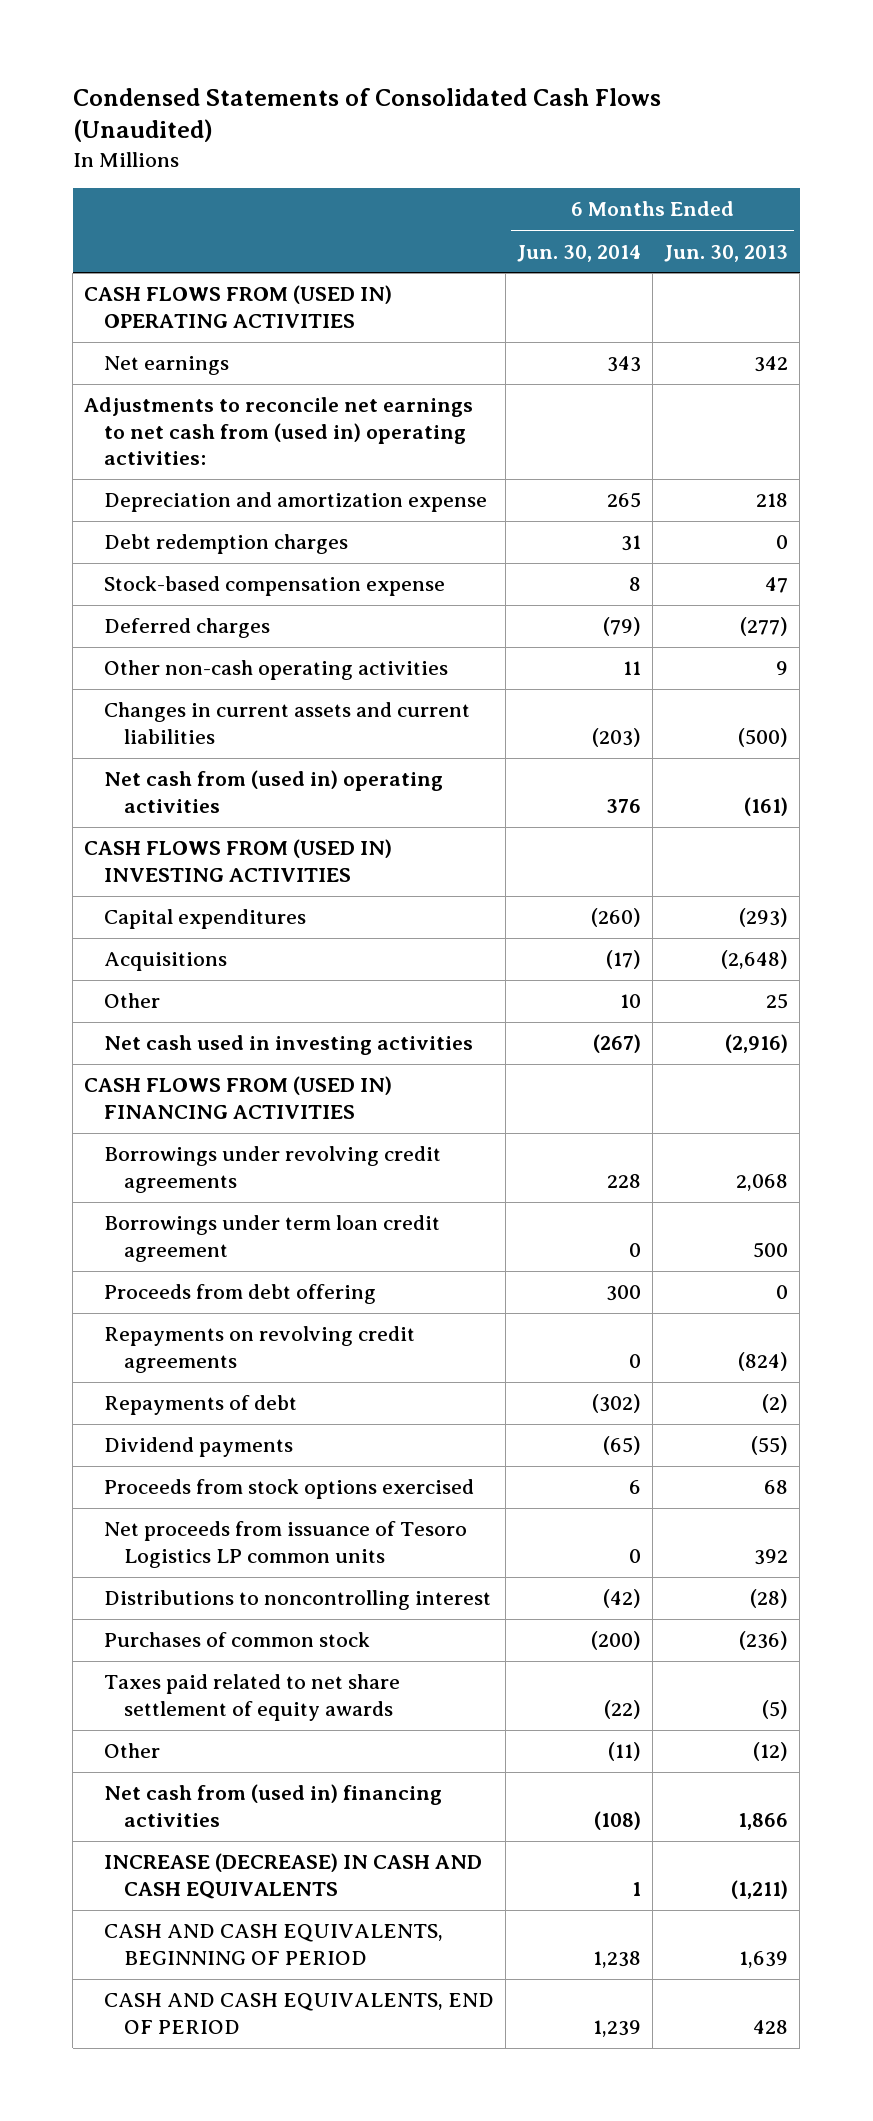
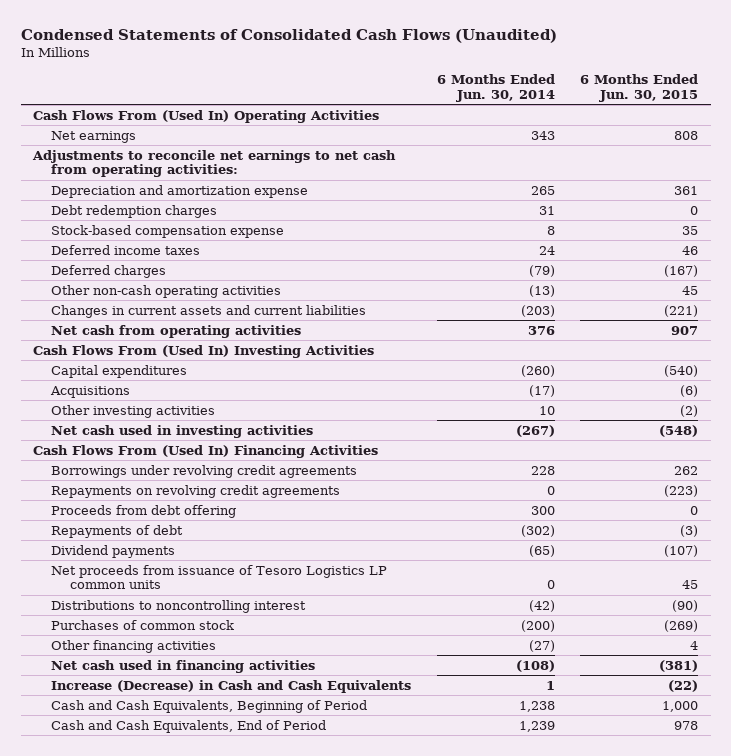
[664,244,789,262] Jun. 30, 2013 -> none
none -> [579,74,698,102] 6 Months Ended Jun. 30, 2015
[84,285,393,328] CASH FLOWS FROM (USED IN) OPERATING ACTIVITIES -> [33,109,380,123] Cash Flows From (Used In) Operating Activities
[84,397,474,466] Adjustments to reconcile net earnings to net cash from (used in) operating activities: -> [32,149,397,178] Adjustments to reconcile net earnings to net cash from operating activities:
none -> [51,244,201,255] Deferred income taxes
[623,661,642,676] 11 -> [528,284,555,297] (13)
[103,770,443,813] Net cash from (used in) operating activities -> [51,324,302,338] Net cash from operating activities
[84,839,393,882] CASH FLOWS FROM (USED IN) INVESTING ACTIVITIES -> [33,344,375,358] Cash Flows From (Used In) Investing Activities
[103,993,160,1009] Other -> [51,404,216,418] Other investing activities
[84,1076,393,1119] CASH FLOWS FROM (USED IN) FINANCING ACTIVITIES -> [33,444,379,458] Cash Flows From (Used In) Financing Activities
[103,1215,440,1262] Borrowings under term loan credit agreement -> none
[103,1284,376,1305] Proceeds from debt offering -> [51,504,237,518] Proceeds from debt offering
[103,1479,474,1500] Proceeds from stock options exercised -> none
[103,1674,400,1721] Taxes paid related to net share settlement of equity awards -> none
[103,1743,160,1759] Other -> [51,639,217,653] Other financing activities
[608,1742,642,1762] (11) -> [528,639,555,652] (27)
[103,1784,442,1827] Net cash from (used in) financing activities -> [51,659,316,673] Net cash used in financing activities
[103,1853,482,1899] INCREASE (DECREASE) IN CASH AND CASH EQUIVALENTS -> [51,679,412,693] Increase (Decrease) in Cash and Cash Equivalents
[103,1924,443,1965] CASH AND CASH EQUIVALENTS, BEGINNING OF PERIOD -> [51,699,368,713] Cash and Cash Equivalents, Beginning of Period
[103,1993,494,2034] CASH AND CASH EQUIVALENTS, END OF PERIOD -> [51,719,327,733] Cash and Cash Equivalents, End of Period

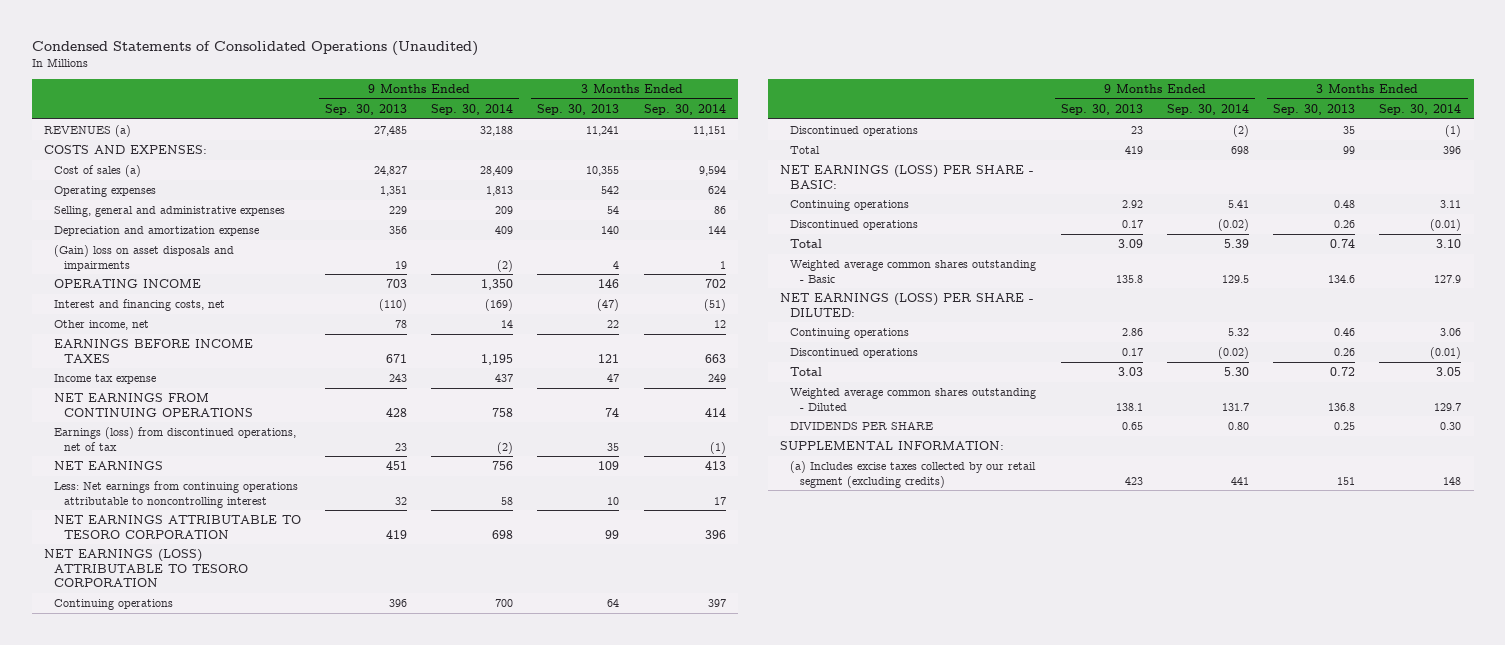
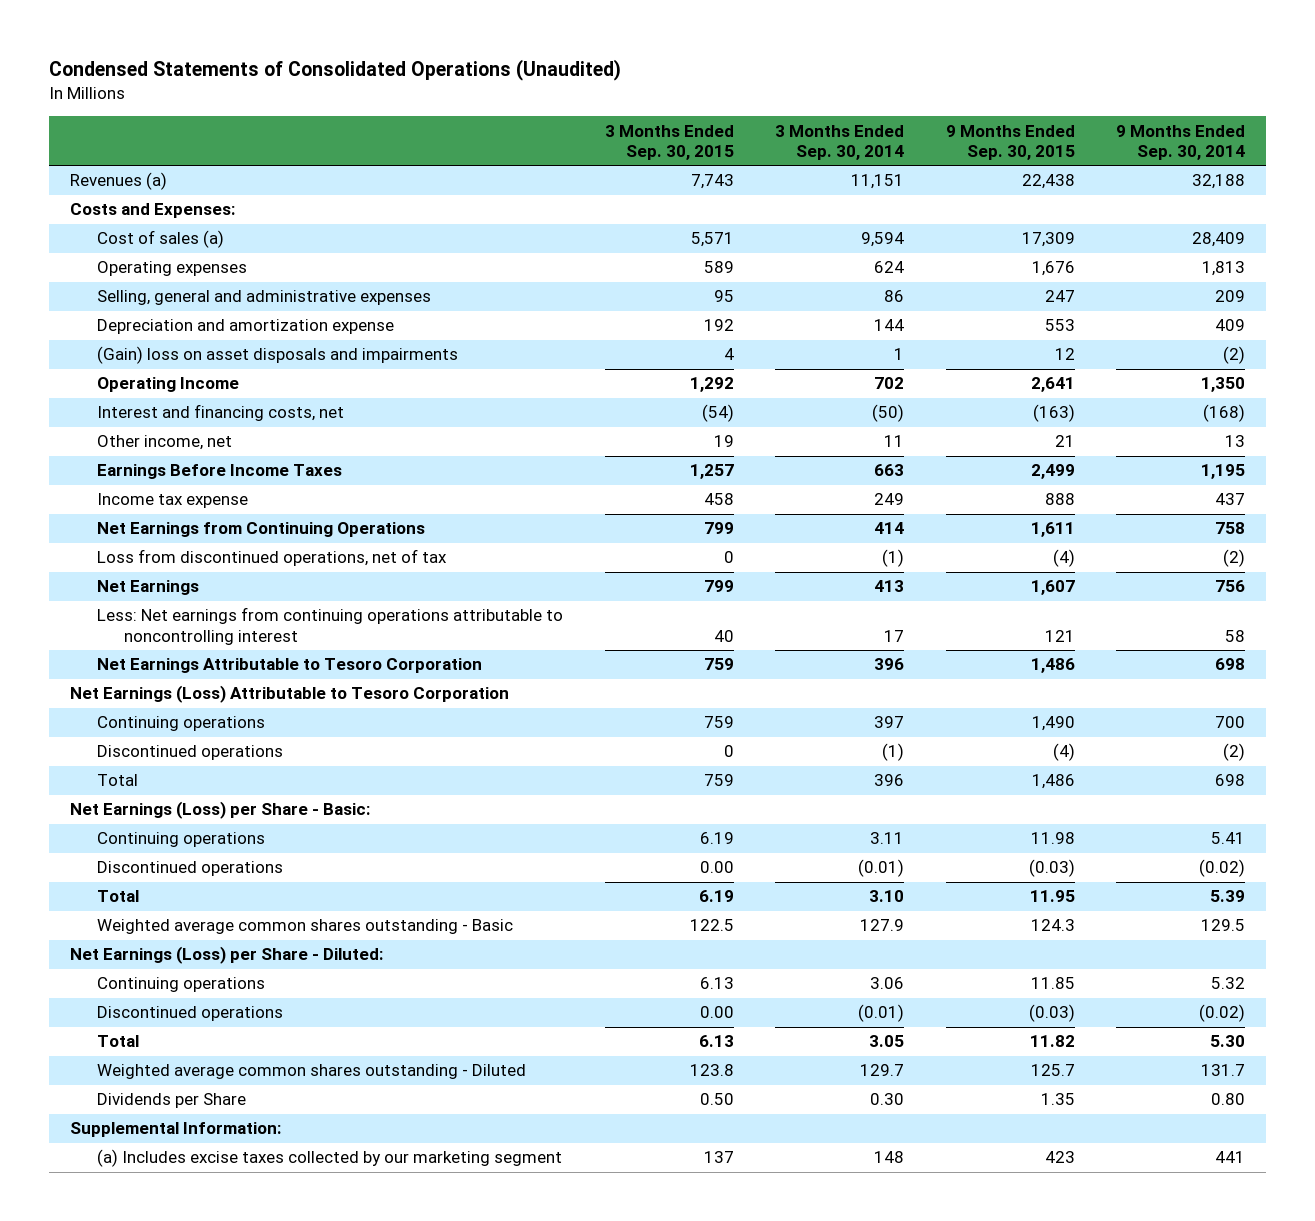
[325,103,408,115] Sep. 30, 2013 -> none
[537,103,620,115] Sep. 30, 2013 -> none
none -> [604,124,734,161] 3 Months Ended Sep. 30, 2015
none -> [945,124,1075,161] 9 Months Ended Sep. 30, 2015
[43,125,131,138] REVENUES (a) -> [69,172,167,191] Revenues (a)
[43,145,207,155] COSTS AND EXPENSES: -> [69,203,235,219] Costs and Expenses:
[53,279,201,289] OPERATING INCOME -> [97,377,240,393] Operating Income
[485,299,514,312] (169) -> [1203,404,1246,423] (168)
[703,299,726,312] (51) -> [872,404,905,423] (50)
[501,320,514,329] 14 -> [1225,435,1246,448] 13
[713,320,726,329] 12 -> [884,435,905,448] 11
[53,339,253,363] EARNINGS BEFORE INCOME TAXES -> [97,464,343,480] Earnings Before Income Taxes
[53,393,253,417] NET EARNINGS FROM CONTINUING OPERATIONS -> [97,522,426,538] Net Earnings from Continuing Operations
[53,427,296,451] Earnings (loss) from discontinued operations, net of tax -> [97,549,448,567] Loss from discontinued operations, net of tax
[53,461,163,471] NET EARNINGS -> [97,580,200,596] Net Earnings
[53,515,301,539] NET EARNINGS ATTRIBUTABLE TO TESORO CORPORATION -> [97,658,483,674] Net Earnings Attributable to Tesoro Corporation
[43,549,248,588] NET EARNINGS (LOSS) ATTRIBUTABLE TO TESORO CORPORATION -> [69,685,509,704] Net Earnings (Loss) Attributable to Tesoro Corporation
[779,165,1034,189] NET EARNINGS (LOSS) PER SHARE - BASIC: -> [69,801,370,820] Net Earnings (Loss) per Share - Basic:
[779,293,1034,317] NET EARNINGS (LOSS) PER SHARE - DILUTED: -> [69,946,383,965] Net Earnings (Loss) per Share - Diluted:
[789,421,933,431] DIVIDENDS PER SHARE -> [97,1093,247,1109] Dividends per Share
[779,441,1004,451] SUPPLEMENTAL INFORMATION: -> [69,1122,281,1138] Supplemental Information:
[789,461,1036,488] (a) Includes excise taxes collected by our retail segment (excluding credits) -> [97,1149,563,1168] (a) Includes excise taxes collected by our marketing segment

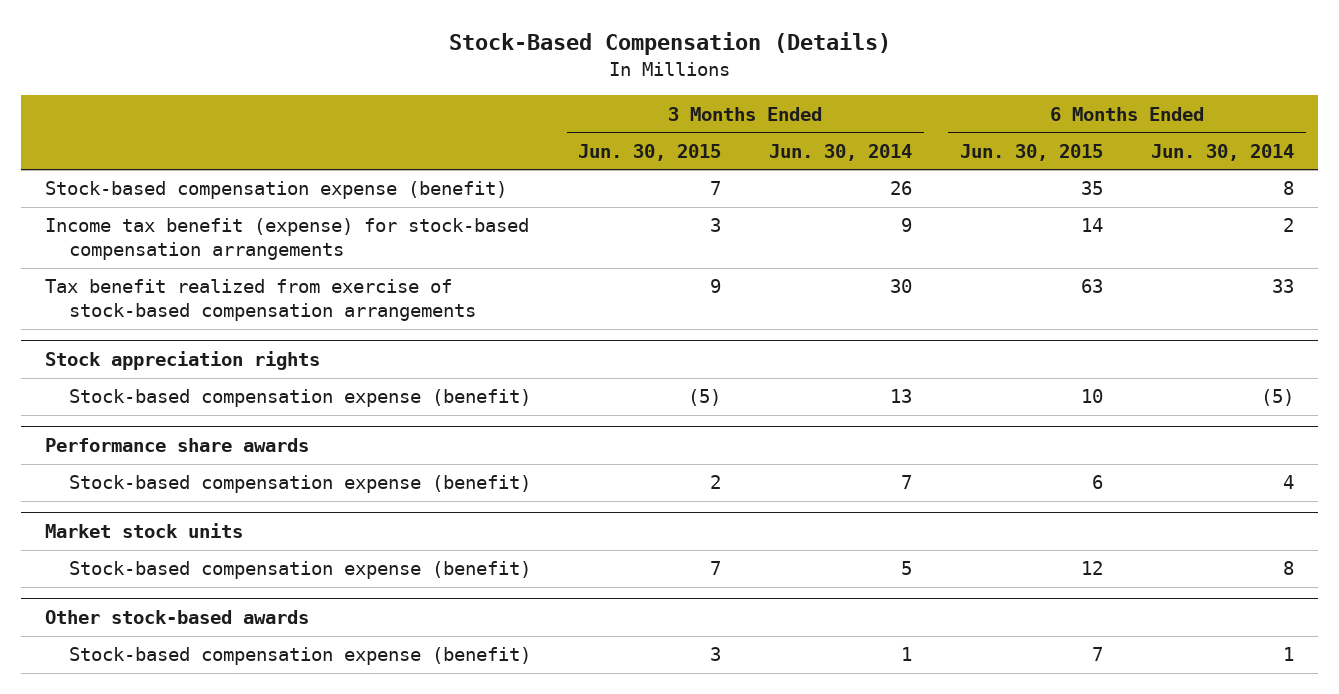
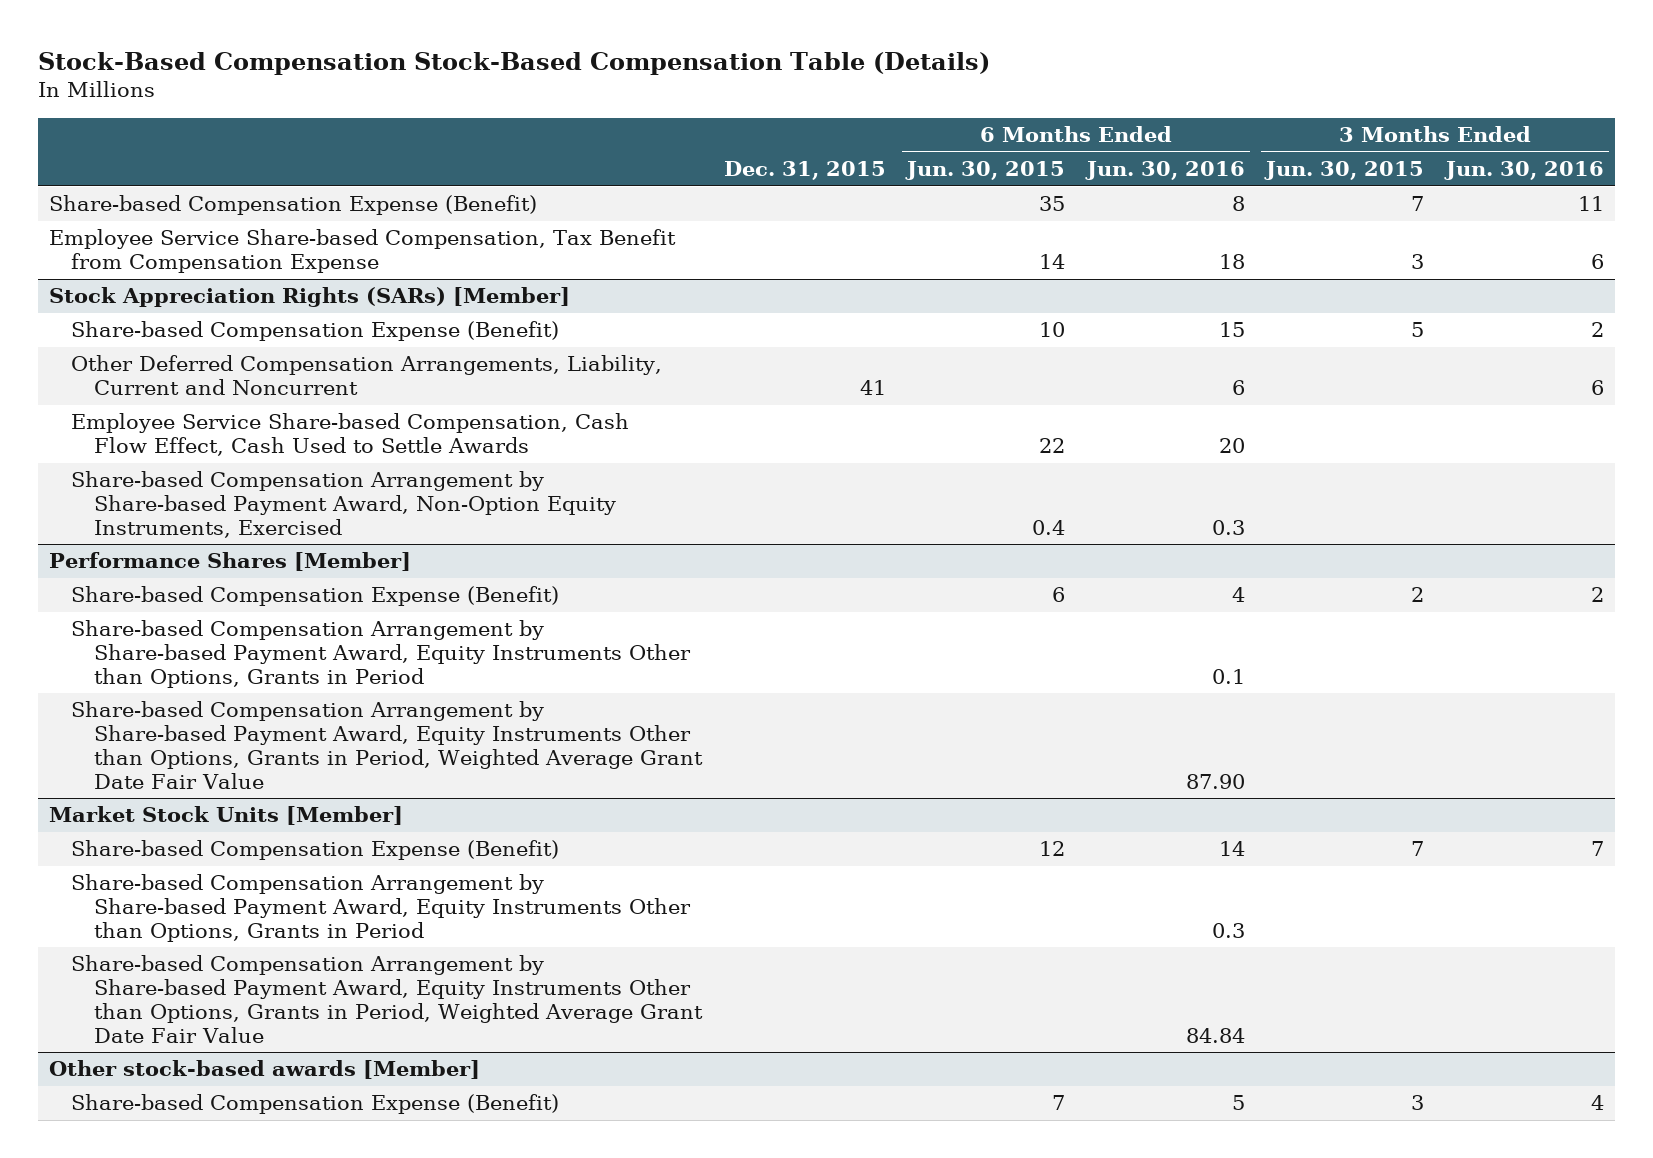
[448,32,891,56] Stock-Based Compensation (Details) -> [37,51,990,75] Stock-Based Compensation Stock-Based Compensation Table (Details)
[769,143,913,161] Jun. 30, 2014 -> none
[1151,143,1295,161] Jun. 30, 2014 -> none
none -> [723,161,886,181] Dec. 31, 2015
none -> [1084,161,1245,181] Jun. 30, 2016
none -> [1444,161,1605,181] Jun. 30, 2016
[44,279,476,321] Tax benefit realized from exercise of stock-based compensation arrangements -> none
[44,181,507,200] Stock-based compensation expense (benefit) -> [48,195,537,216] Share-based Compensation Expense (Benefit)
[44,218,529,260] Income tax benefit (expense) for stock-based compensation arrangements -> [48,229,676,274] Employee Service Share-based Compensation, Tax Benefit from Compensation Expense
[44,351,320,371] Stock appreciation rights -> [48,287,570,308] Stock Appreciation Rights (SARs) [Member]
[68,389,531,408] Stock-based compensation expense (benefit) -> [71,321,560,342] Share-based Compensation Expense (Benefit)
[688,389,722,407] (5) -> [1411,322,1425,338] 5
none -> [71,355,663,396] Other Deferred Compensation Arrangements, Liability, Current and Noncurrent
none -> [71,413,630,457] Employee Service Share-based Compensation, Cash Flow Effect, Cash Used to Settle Awards
none -> [71,471,616,538] Share-based Compensation Arrangement by Share-based Payment Award, Non-Option Equity Instruments, Exercised
[44,438,309,453] Performance share awards -> [48,552,411,572] Performance Shares [Member]
[68,475,531,494] Stock-based compensation expense (benefit) -> [71,586,560,607] Share-based Compensation Expense (Benefit)
none -> [71,620,691,688] Share-based Compensation Arrangement by Share-based Payment Award, Equity Instruments Other than Options, Grants in Period
none -> [71,701,703,789] Share-based Compensation Arrangement by Share-based Payment Award, Equity Instruments Other than Options, Grants in Period, Weighted Average Grant Date Fair Value
[44,523,243,539] Market stock units -> [48,806,403,826] Market Stock Units [Member]
[68,561,531,580] Stock-based compensation expense (benefit) -> [71,840,560,861] Share-based Compensation Expense (Benefit)
none -> [71,874,691,942] Share-based Compensation Arrangement by Share-based Payment Award, Equity Instruments Other than Options, Grants in Period
none -> [71,955,703,1043] Share-based Compensation Arrangement by Share-based Payment Award, Equity Instruments Other than Options, Grants in Period, Weighted Average Grant Date Fair Value
[44,610,309,625] Other stock-based awards -> [48,1060,480,1080] Other stock-based awards [Member]
[68,647,531,666] Stock-based compensation expense (benefit) -> [71,1094,560,1115] Share-based Compensation Expense (Benefit)

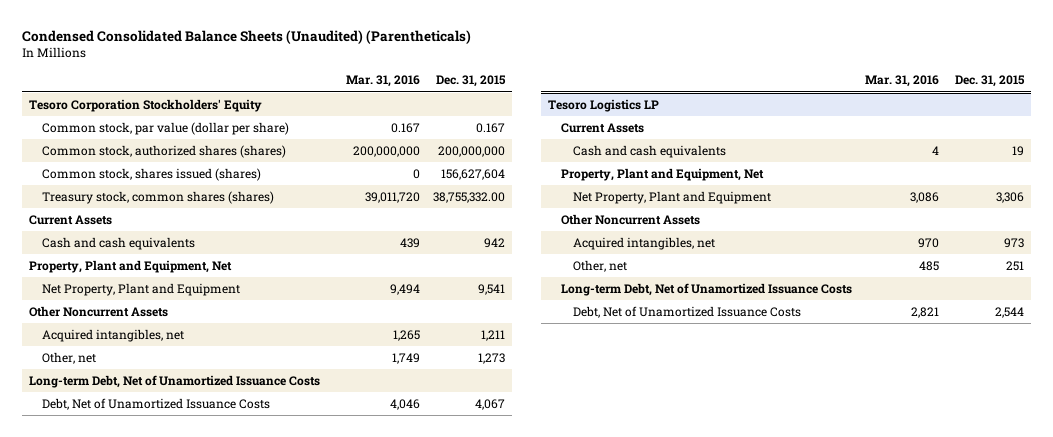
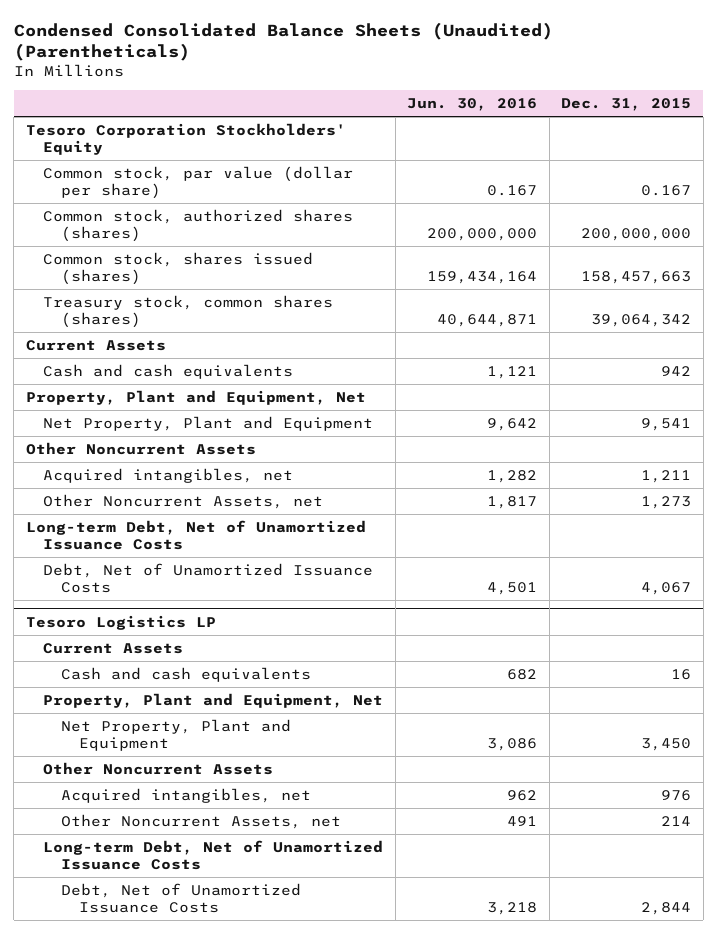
[345,75,420,88] Mar. 31, 2016 -> none
none -> [407,98,538,112] Jun. 30, 2016
[441,168,506,180] 156,627,604 -> [581,271,692,285] 158,457,663
[433,191,506,203] 38,755,332.00 -> [591,314,692,328] 39,064,342
[41,351,96,364] Other, net -> [43,494,324,510] Other Noncurrent Assets, net
[1012,145,1025,156] 19 -> [671,669,692,681] 16
[996,191,1025,203] 3,306 -> [641,738,692,752] 3,450
[1004,237,1025,248] 973 -> [661,790,692,802] 976
[573,259,628,272] Other, net -> [61,814,342,830] Other Noncurrent Assets, net
[1006,260,1025,271] 251 -> [661,816,692,827] 214
[995,306,1025,318] 2,544 -> [641,902,692,916] 2,844

